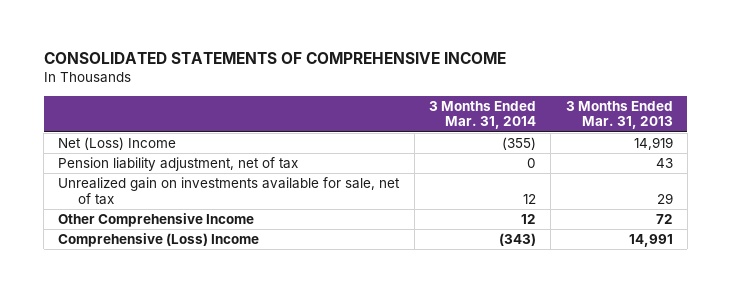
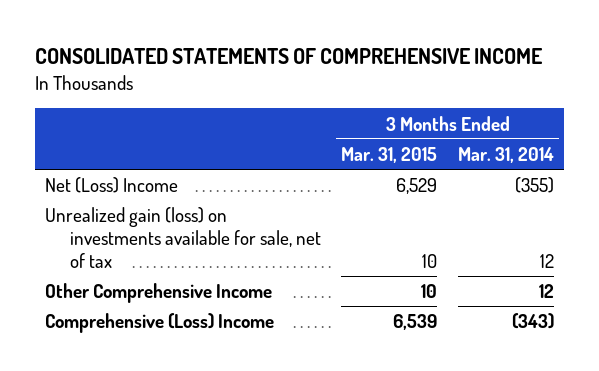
[565,100,673,130] 3 Months Ended Mar. 31, 2013 -> none
none -> [341,146,438,163] Mar. 31, 2015
[58,157,299,172] Pension liability adjustment, net of tax -> none
[58,177,401,205] Unrealized gain on investments available for sale, net of tax -> [45,207,321,268] Unrealized gain (loss) on investments available for sale, net of tax

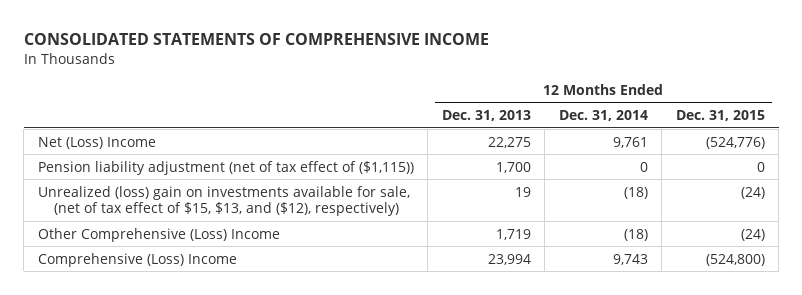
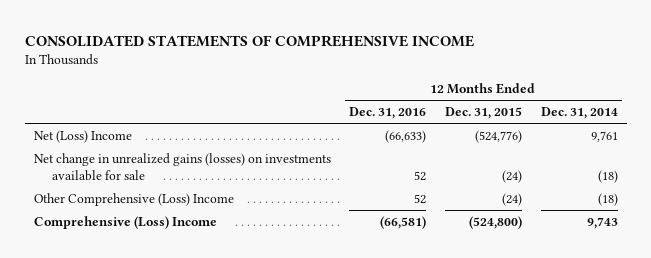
[441,110,531,122] Dec. 31, 2013 -> none
none -> [349,107,427,120] Dec. 31, 2016
[37,160,414,175] Pension liability adjustment (net of tax effect of ($1,115)) -> none
[37,185,410,216] Unrealized (loss) gain on investments available for sale, (net of tax effect of $15, $13, and ($12), respectively) -> [33,152,331,181] Net change in unrealized gains (losses) on investments available for sale

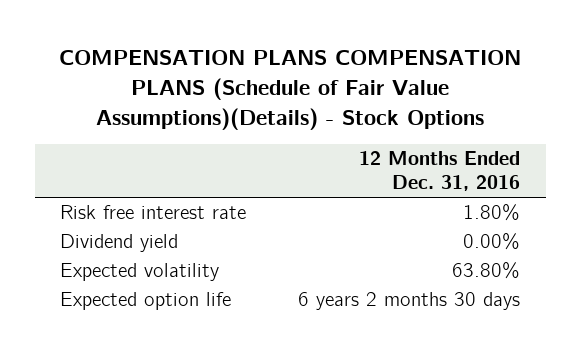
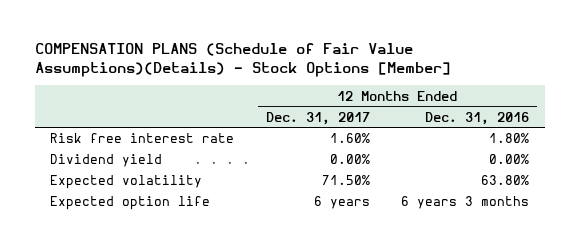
[59,49,522,130] COMPENSATION PLANS COMPENSATION PLANS (Schedule of Fair Value Assumptions)(Details) - Stock Options -> [34,42,451,77] COMPENSATION PLANS (Schedule of Fair Value Assumptions)(Details) - Stock Options [Member]
none -> [265,111,370,125] Dec. 31, 2017
[297,292,520,311] 6 years 2 months 30 days -> [400,196,529,210] 6 years 3 months

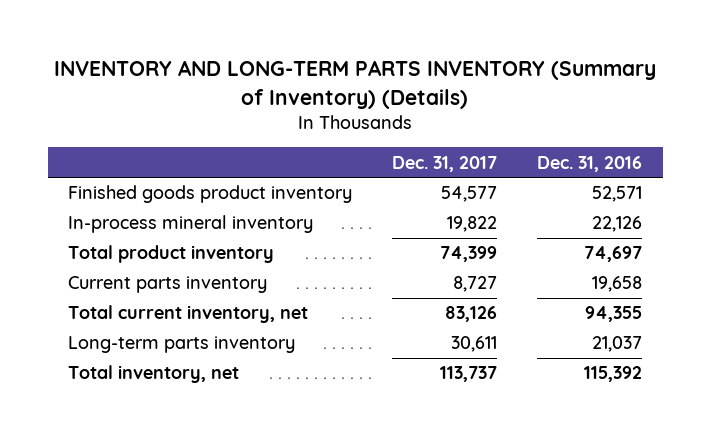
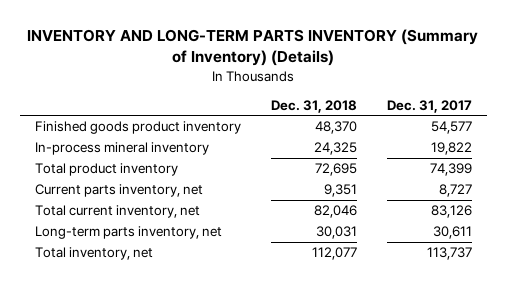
[537,155,643,172] Dec. 31, 2016 -> none
none -> [270,99,357,113] Dec. 31, 2018
[68,276,268,294] Current parts inventory -> [34,184,203,198] Current parts inventory, net
[68,336,296,354] Long-term parts inventory -> [34,226,222,240] Long-term parts inventory, net

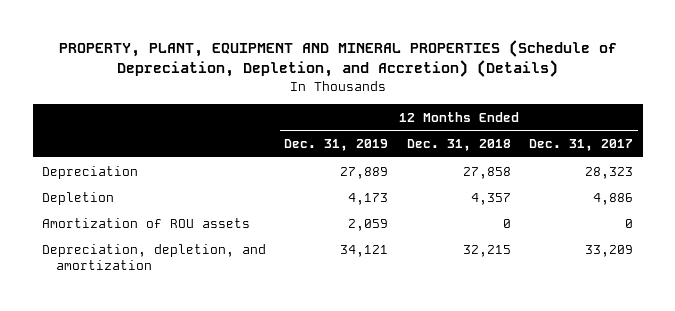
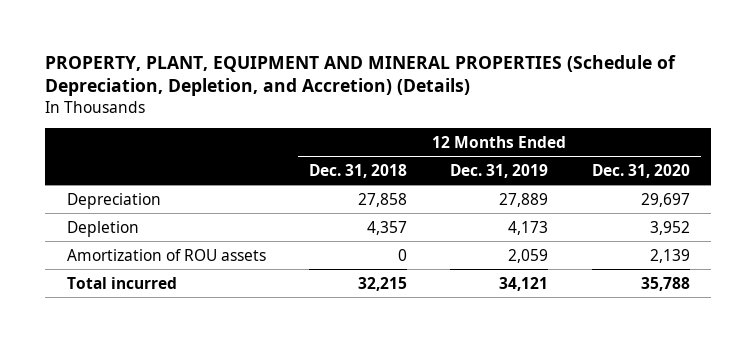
[529,139,634,152] Dec. 31, 2017 -> none
none -> [591,163,690,178] Dec. 31, 2020
[41,243,266,270] Depreciation, depletion, and amortization -> [66,276,177,289] Total incurred

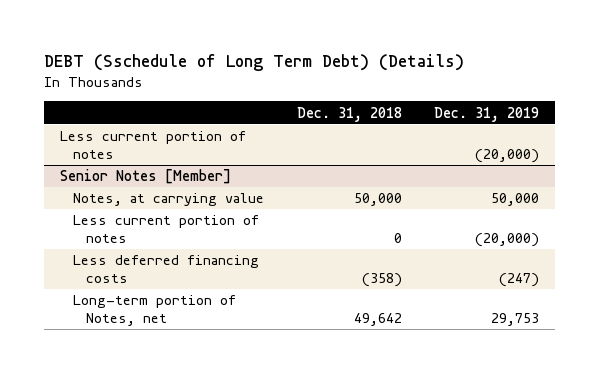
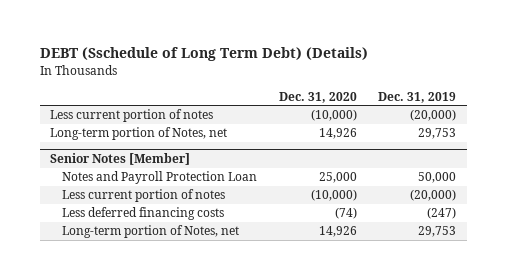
[296,106,402,122] Dec. 31, 2018 -> none
none -> [278,91,357,103] Dec. 31, 2020
none -> [50,127,228,141] Long-term portion of Notes, net
[73,193,265,207] Notes, at carrying value -> [62,171,258,185] Notes and Payroll Protection Loan

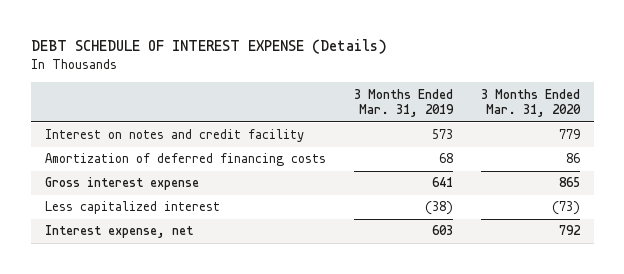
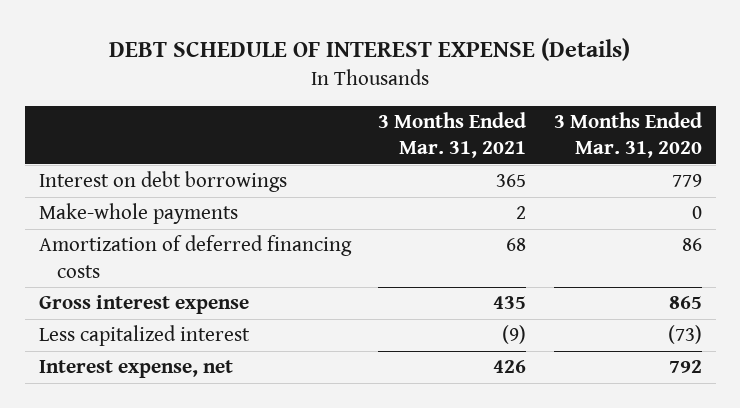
[353,88,454,118] 3 Months Ended Mar. 31, 2019 -> none
none -> [378,111,527,159] 3 Months Ended Mar. 31, 2021
[44,129,304,143] Interest on notes and credit facility -> [38,171,287,193] Interest on debt borrowings
none -> [38,203,238,225] Make-whole payments

